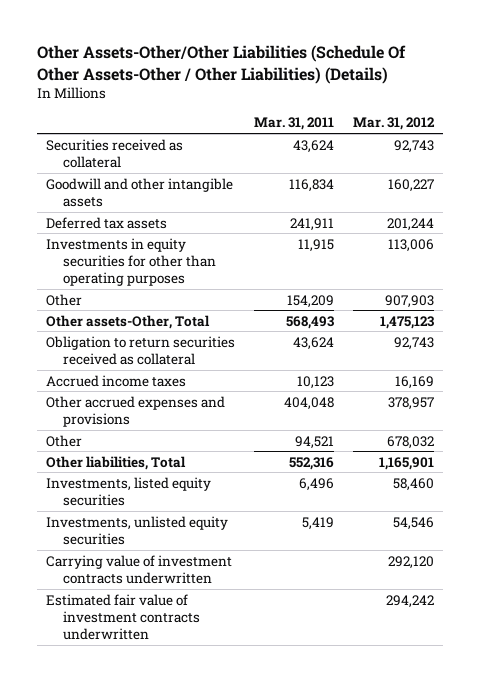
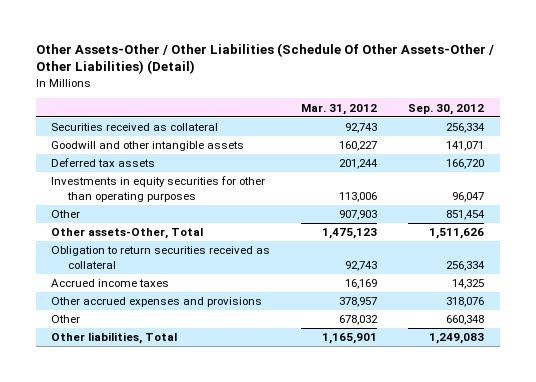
[37,45,407,84] Other Assets-Other/Other Liabilities (Schedule Of Other Assets-Other / Other Liabilities) (Details) -> [35,42,494,75] Other Assets-Other / Other Liabilities (Schedule Of Other Assets-Other / Other Liabilities) (Detail)
[253,117,334,131] Mar. 31, 2011 -> none
none -> [408,103,485,115] Sep. 30, 2012
[46,476,212,506] Investments, listed equity securities -> none
[46,515,229,545] Investments, unlisted equity securities -> none
[46,554,233,584] Carrying value of investment contracts underwritten -> none
[46,593,200,641] Estimated fair value of investment contracts underwritten -> none

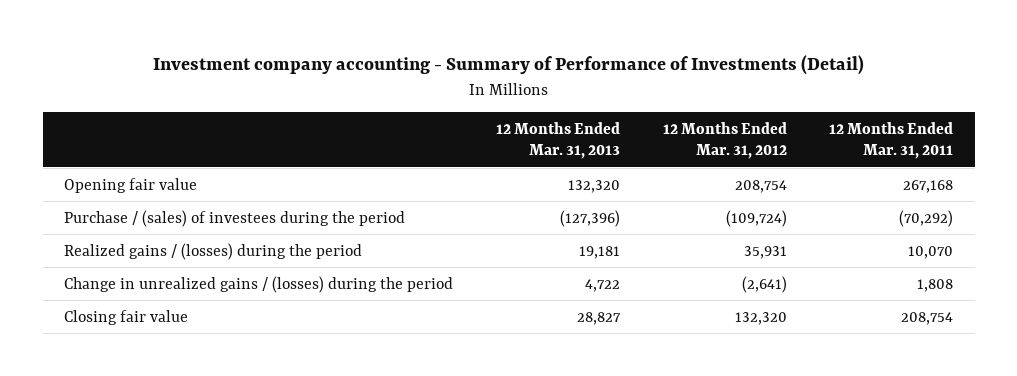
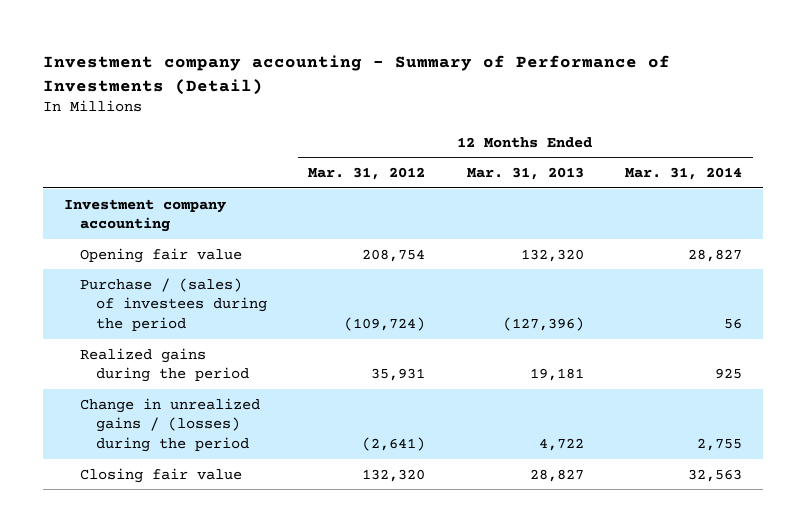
[829,121,954,160] 12 Months Ended Mar. 31, 2011 -> none
none -> [625,166,743,180] Mar. 31, 2014
none -> [63,198,226,233] Investment company accounting
[64,242,363,260] Realized gains / (losses) during the period -> [79,347,249,383] Realized gains during the period

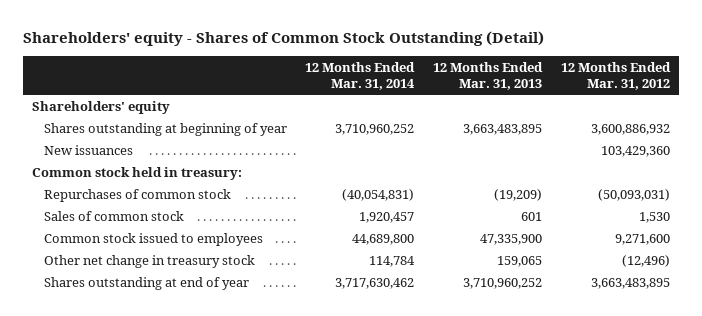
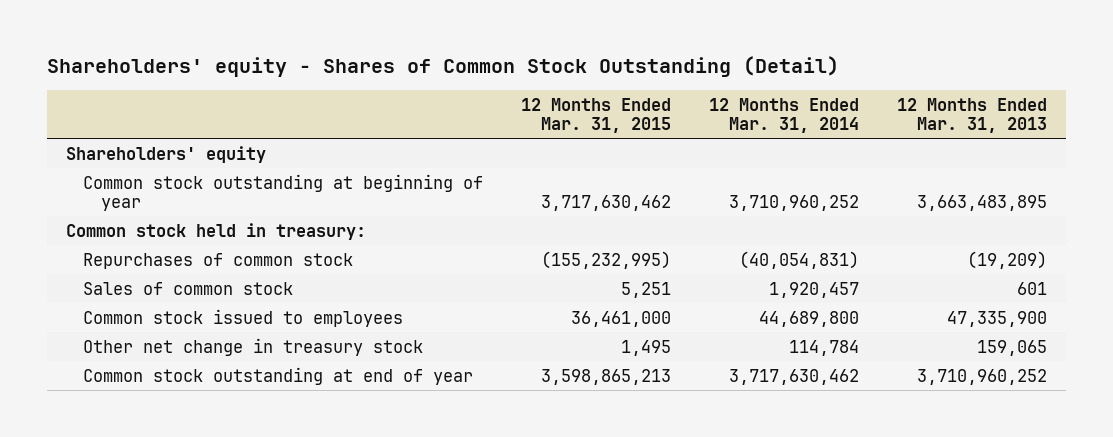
[560,61,671,91] 12 Months Ended Mar. 31, 2012 -> none
none -> [521,97,672,134] 12 Months Ended Mar. 31, 2015
[43,144,133,155] New issuances -> none
[43,122,287,136] Shares outstanding at beginning of year -> [83,173,484,211] Common stock outstanding at beginning of year
[43,276,249,290] Shares outstanding at end of year -> [83,366,474,385] Common stock outstanding at end of year

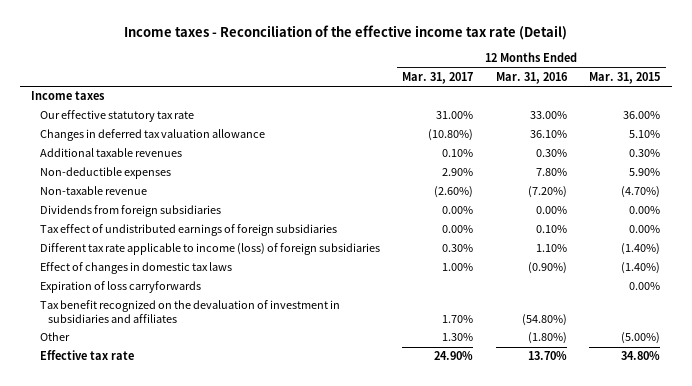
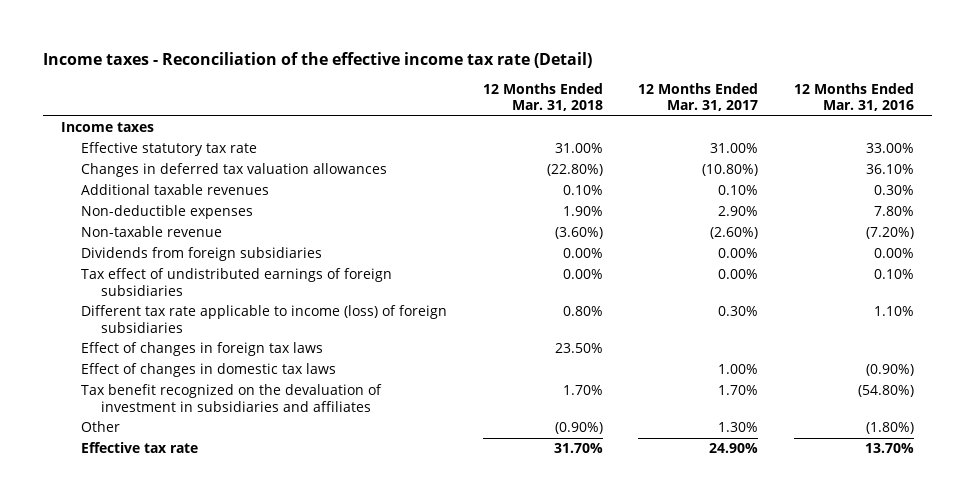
[589,71,661,84] Mar. 31, 2015 -> none
none -> [482,83,603,112] 12 Months Ended Mar. 31, 2018
[39,110,194,123] Our effective statutory tax rate -> [81,142,258,157] Effective statutory tax rate
[39,129,265,142] Changes in deferred tax valuation allowance -> [81,163,388,178] Changes in deferred tax valuation allowances
none -> [81,342,324,357] Effect of changes in foreign tax laws
[39,281,201,294] Expiration of loss carryforwards -> none

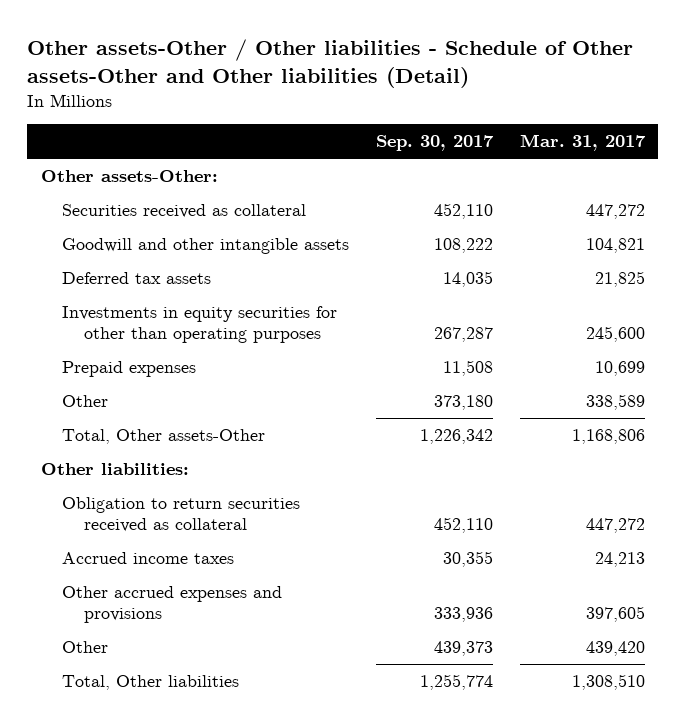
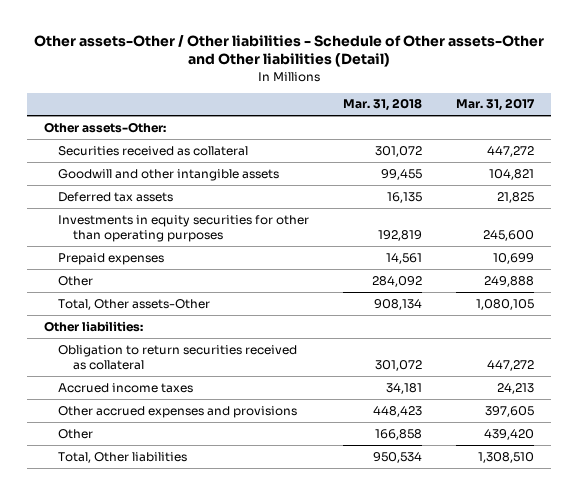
[376,135,495,152] Sep. 30, 2017 -> none
none -> [343,98,423,112] Mar. 31, 2018
[585,394,645,411] 338,589 -> [483,275,534,287] 249,888
[571,429,645,445] 1,168,806 -> [475,298,534,310] 1,080,105

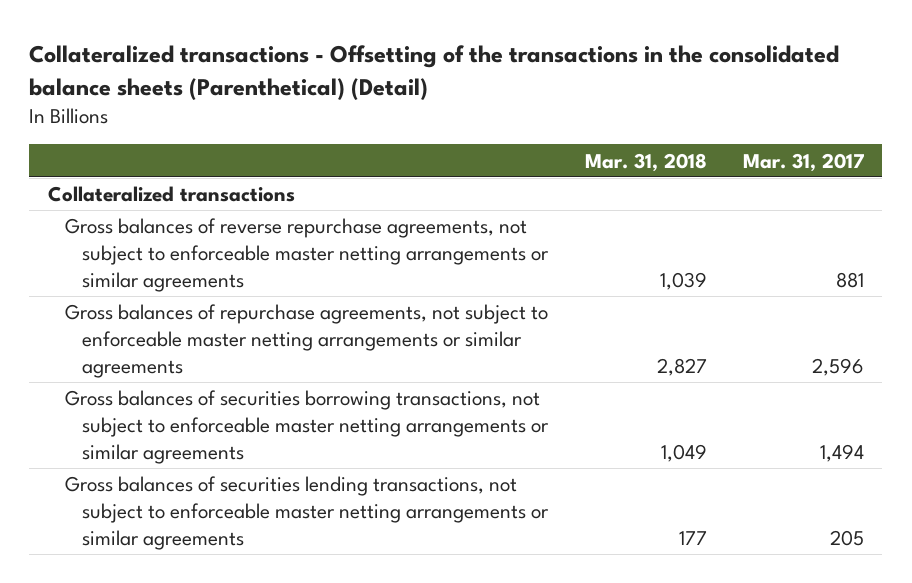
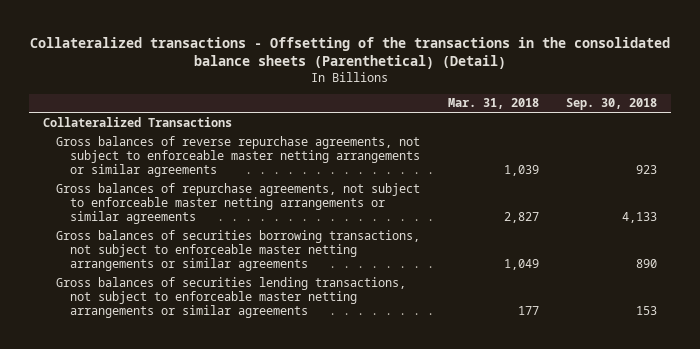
[742,152,864,172] Mar. 31, 2017 -> none
none -> [566,98,658,111] Sep. 30, 2018
[47,186,295,203] Collateralized transactions -> [43,116,233,127] Collateralized Transactions

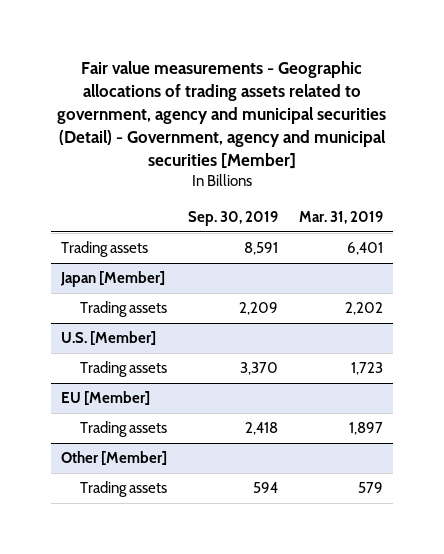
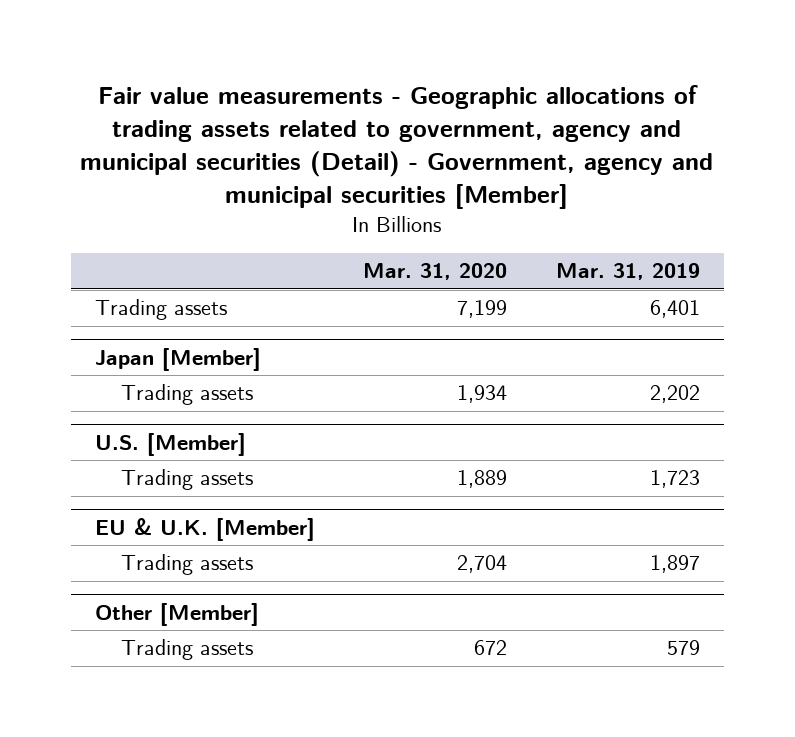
[188,210,279,226] Sep. 30, 2019 -> none
none -> [363,263,508,281] Mar. 31, 2020
[61,391,151,406] EU [Member] -> [94,517,315,541] EU & U.K. [Member]

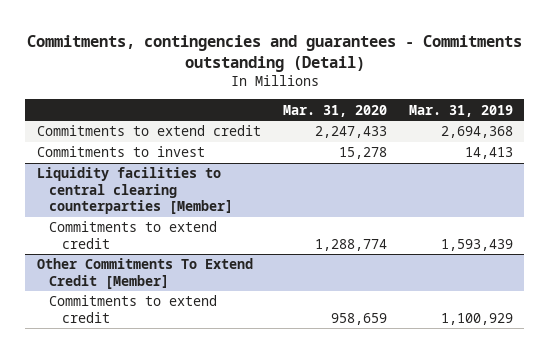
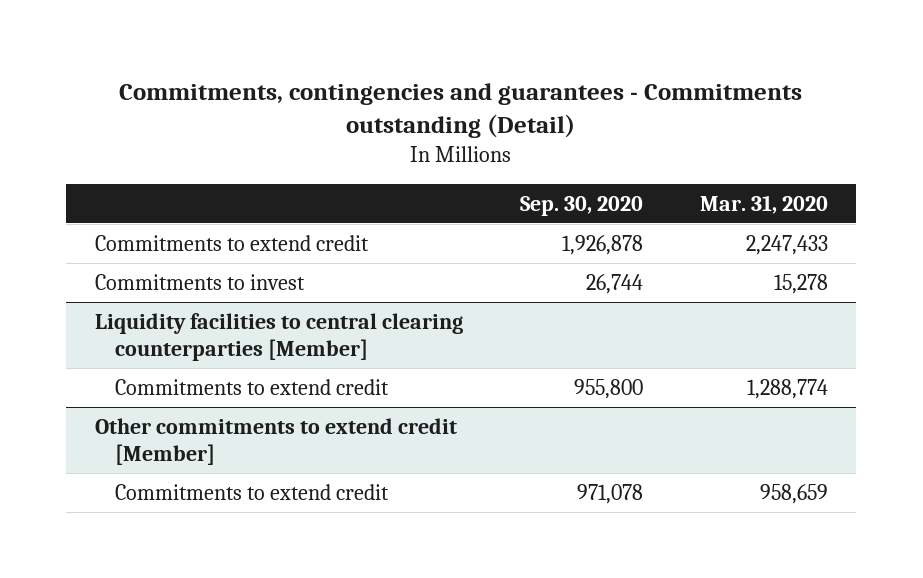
[408,104,513,117] Mar. 31, 2019 -> none
none -> [519,195,643,216] Sep. 30, 2020
[36,258,253,289] Other Commitments To Extend Credit [Member] -> [94,417,457,465] Other commitments to extend credit [Member]

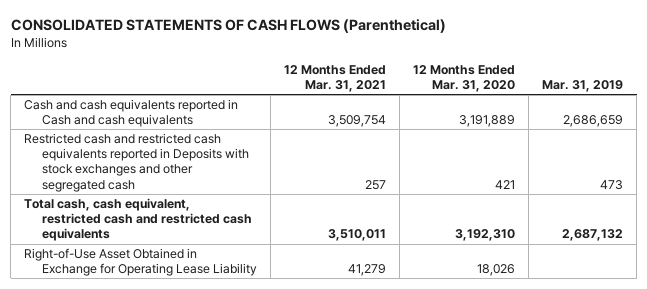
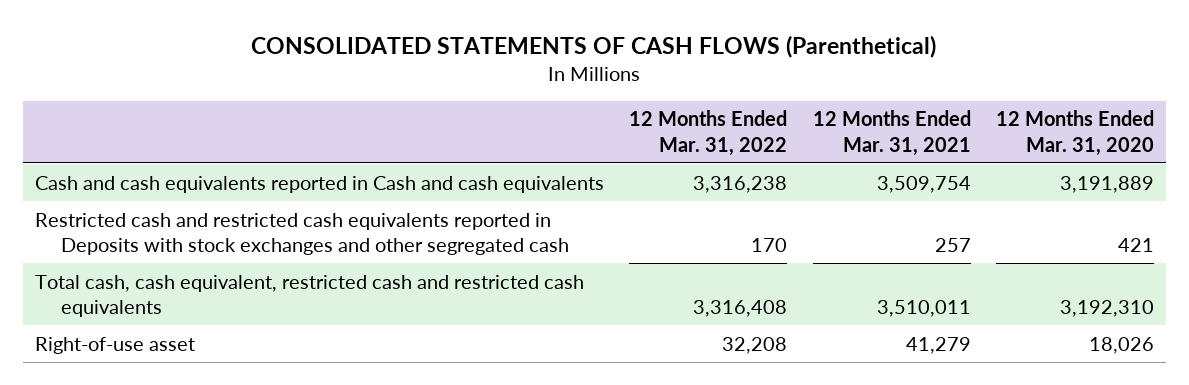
[542,79,624,92] Mar. 31, 2019 -> none
none -> [629,110,788,156] 12 Months Ended Mar. 31, 2022
[24,247,258,277] Right-of-Use Asset Obtained in Exchange for Operating Lease Liability -> [35,336,196,354] Right-of-use asset

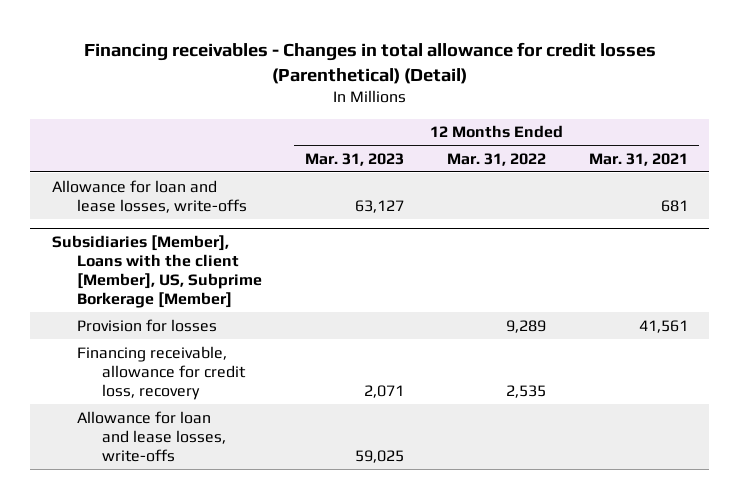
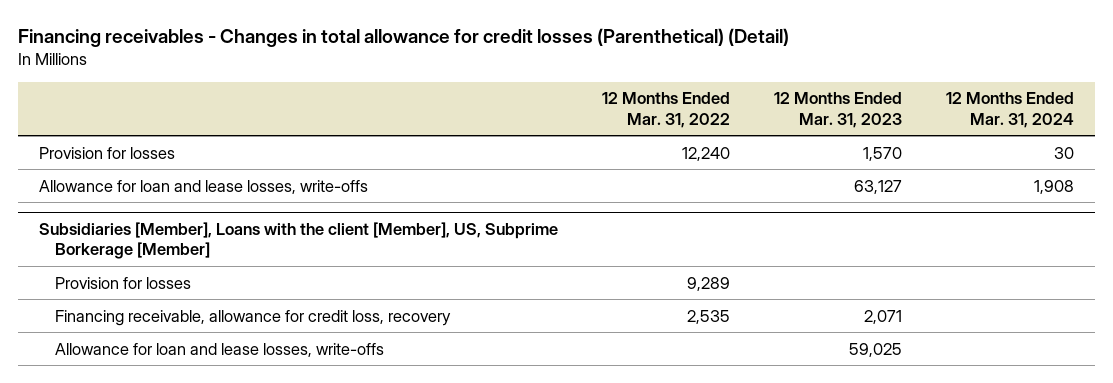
[588,152,688,166] Mar. 31, 2021 -> none
none -> [945,92,1074,128] 12 Months Ended Mar. 31, 2024
none -> [39,146,176,159] Provision for losses

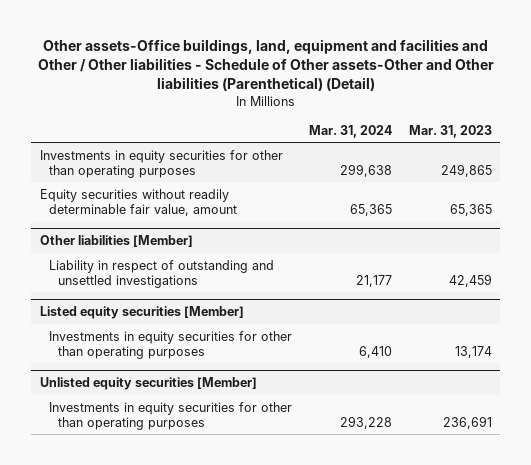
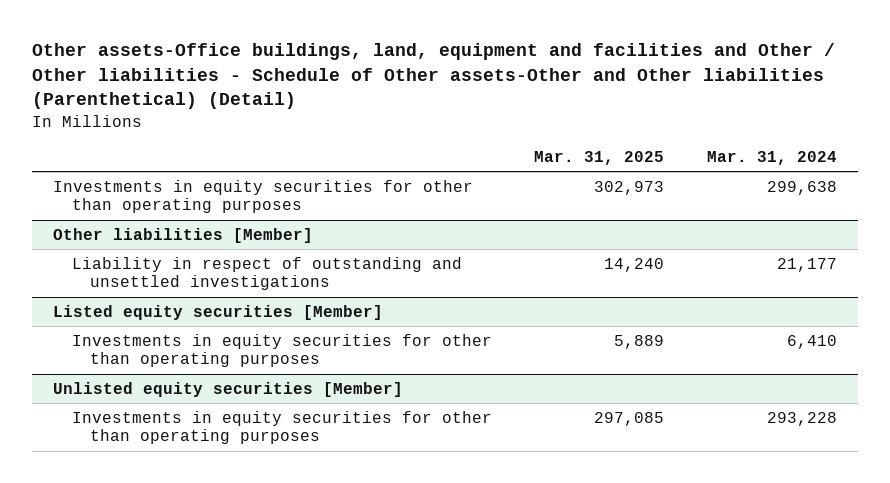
[408,124,492,138] Mar. 31, 2023 -> none
none -> [534,151,665,166] Mar. 31, 2025
[39,188,238,216] Equity securities without readily determinable fair value, amount -> none

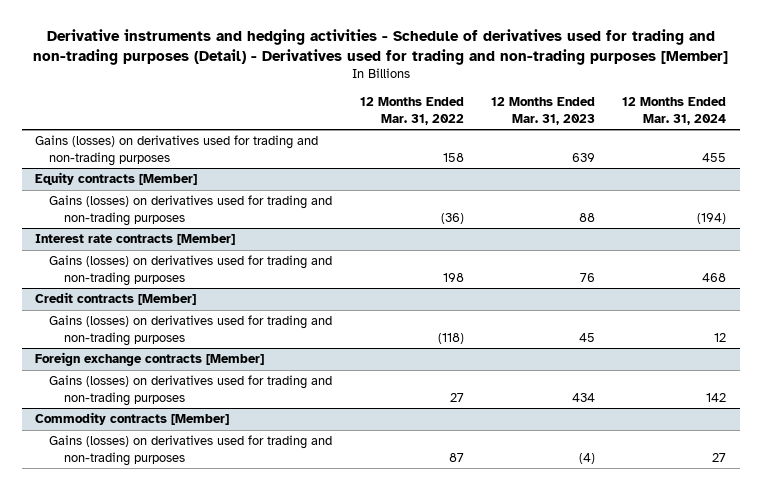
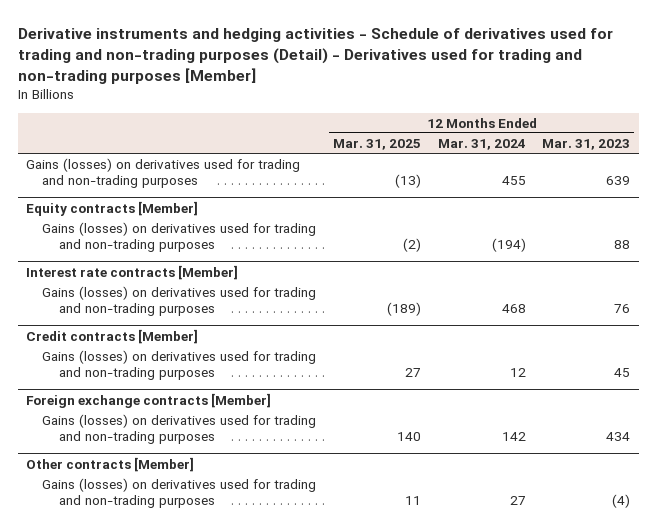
[359,97,464,125] 12 Months Ended Mar. 31, 2022 -> none
none -> [333,138,422,150] Mar. 31, 2025
[35,412,230,426] Commodity contracts [Member] -> [25,456,194,472] Other contracts [Member]

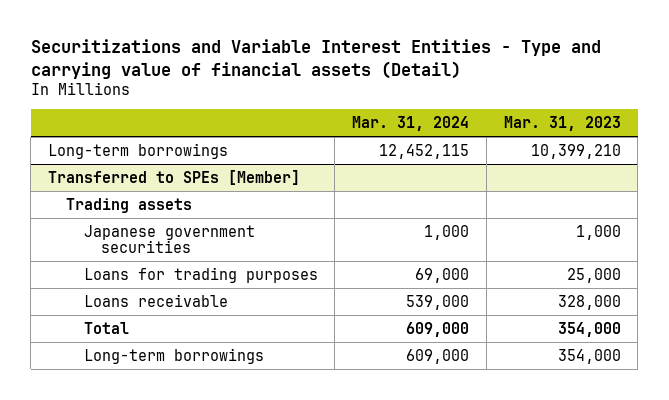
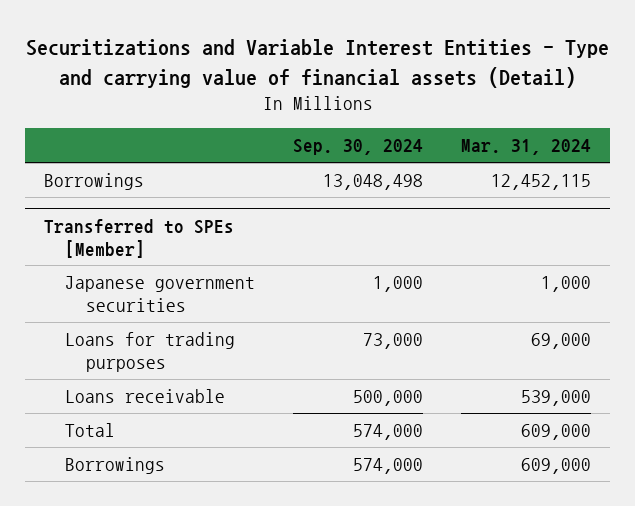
[503,116,621,132] Mar. 31, 2023 -> none
none -> [293,139,424,156] Sep. 30, 2024
[48,142,229,159] Long-term borrowings -> [43,173,144,191] Borrowings
[65,197,192,213] Trading assets -> none
[83,347,264,364] Long-term borrowings -> [65,457,166,475] Borrowings

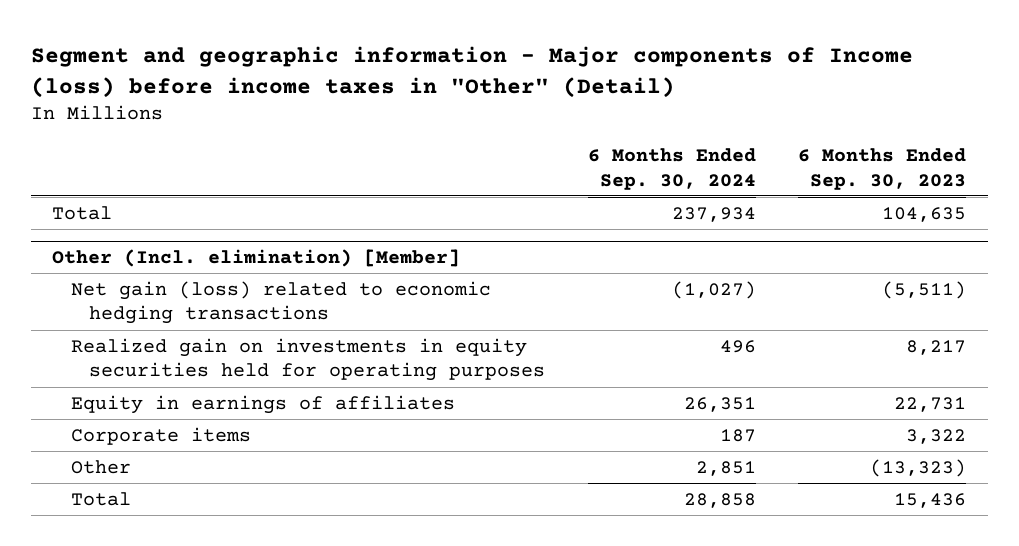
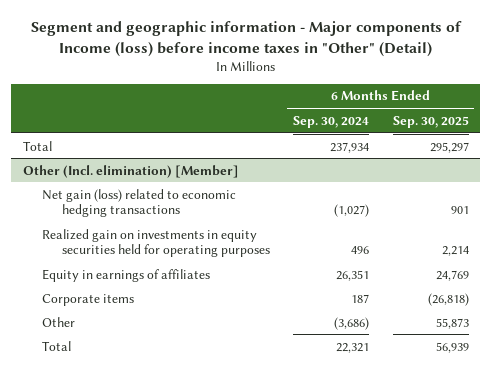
[798,148,967,190] 6 Months Ended Sep. 30, 2023 -> none
none -> [392,115,469,128] Sep. 30, 2025
[695,460,756,476] 2,851 -> [334,316,370,330] (3,686)
[683,492,756,508] 28,858 -> [336,342,370,353] 22,321

